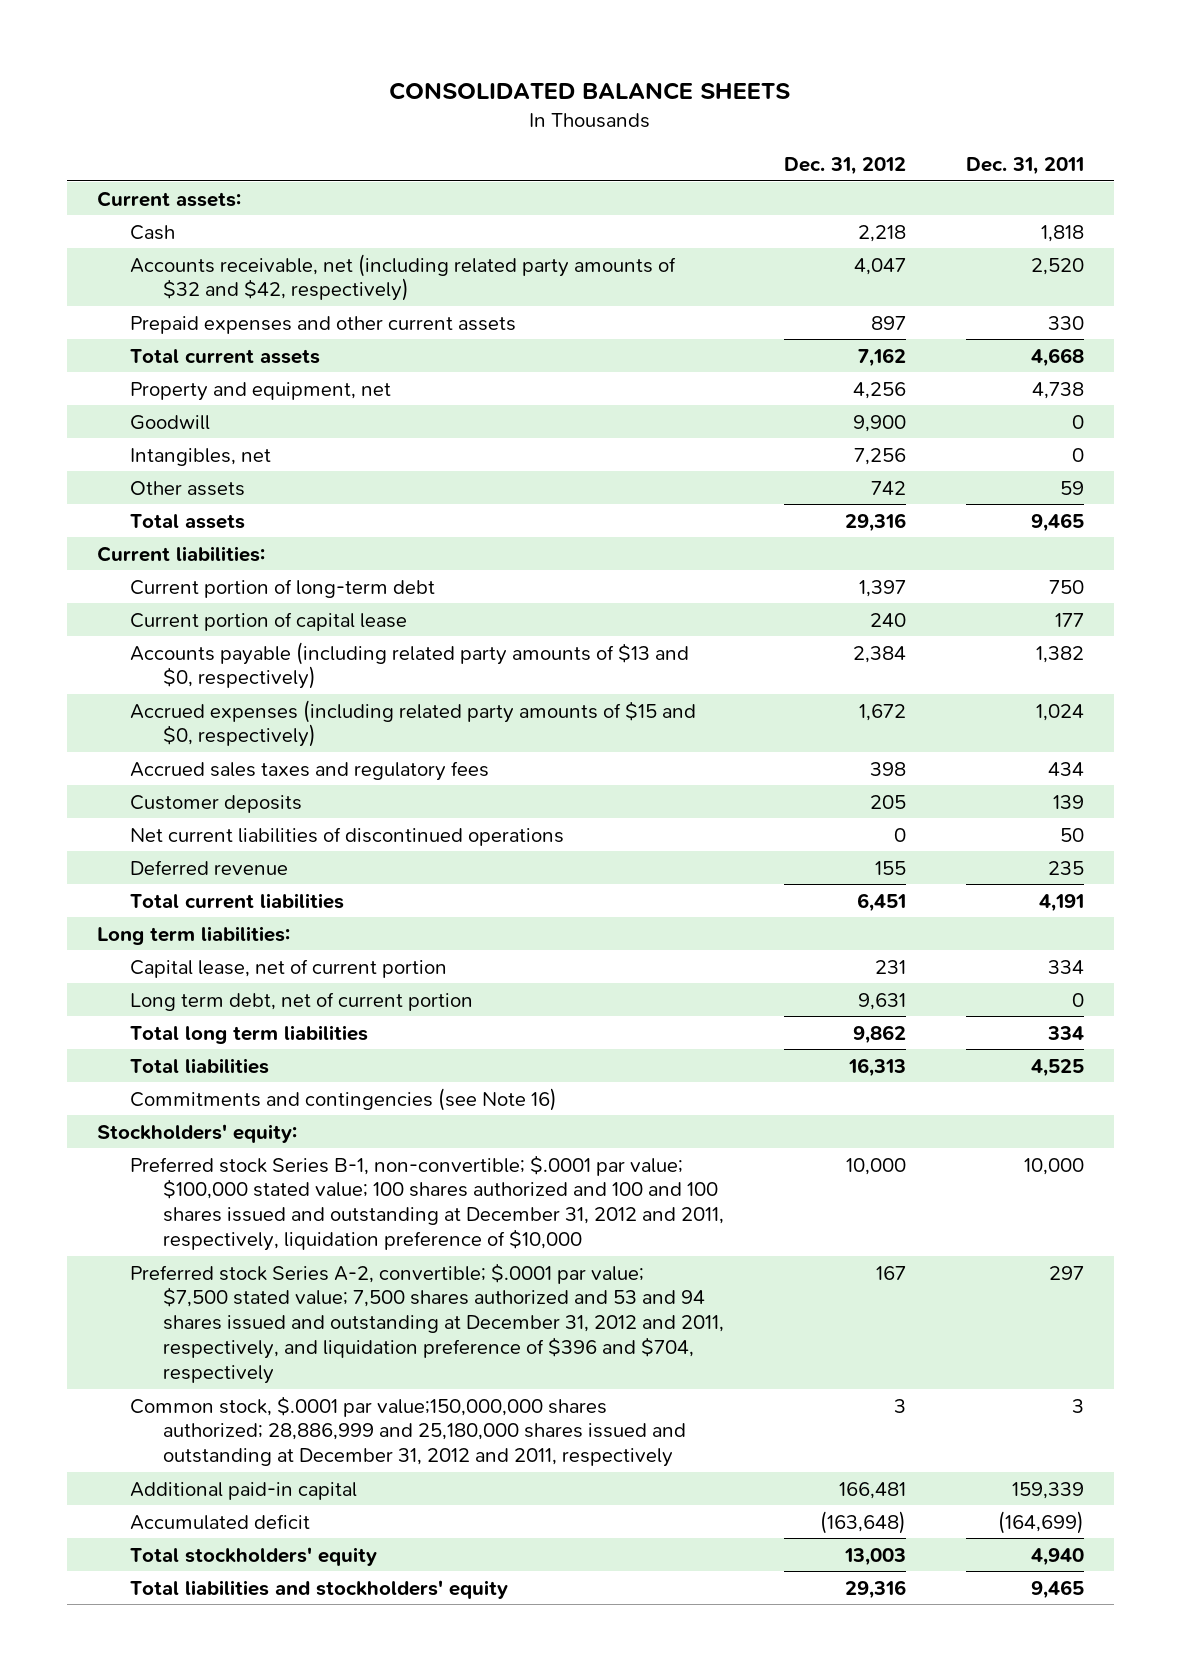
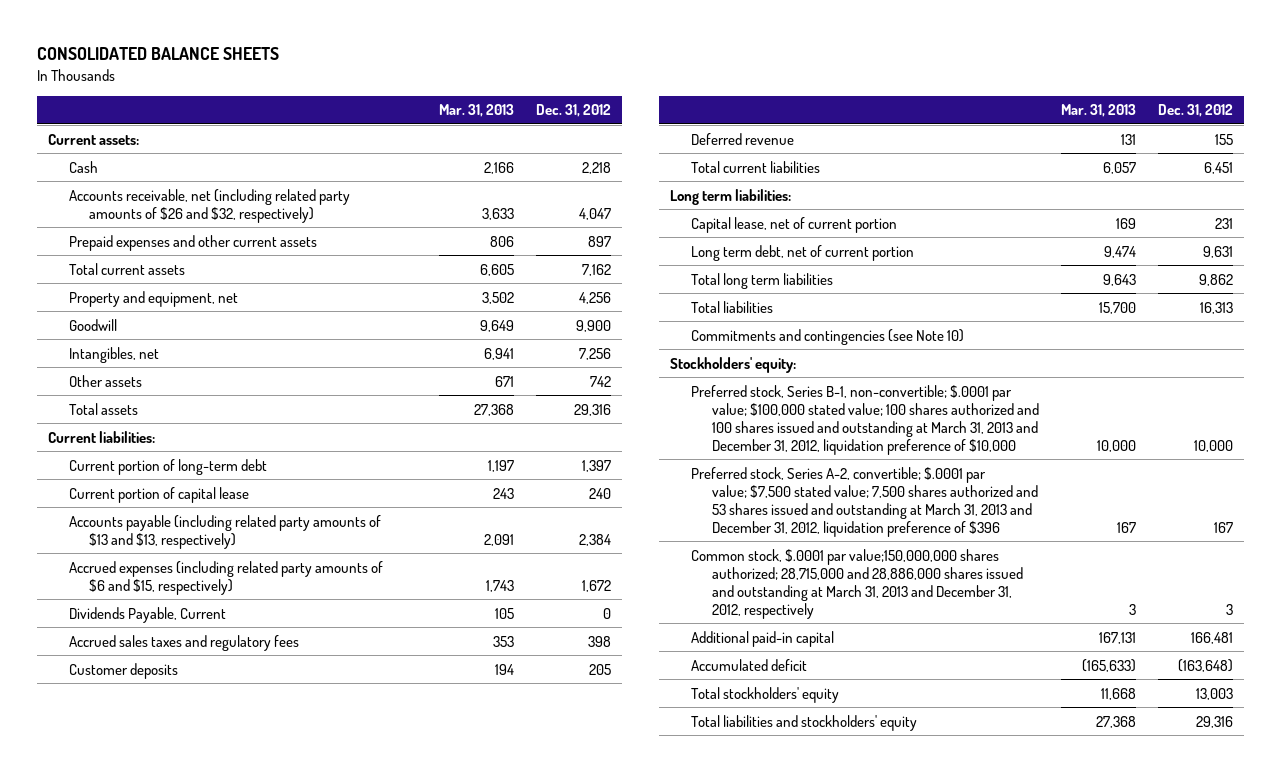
[965,157,1084,176] Dec. 31, 2011 -> none
none -> [438,104,514,118] Mar. 31, 2013
[129,253,676,302] Accounts receivable, net (including related party amounts of $32 and $42, respectively) -> [68,188,350,223] Accounts receivable, net (including related party amounts of $26 and $32, respectively)
[129,641,689,690] Accounts payable (including related party amounts of $13 and $0, respectively) -> [68,514,381,549] Accounts payable (including related party amounts of $13 and $13, respectively)
[129,699,696,748] Accrued expenses (including related party amounts of $15 and $0, respectively) -> [68,560,383,595] Accrued expenses (including related party amounts of $6 and $15, respectively)
none -> [68,606,226,623] Dividends Payable, Current
[129,826,564,846] Net current liabilities of discontinued operations -> none
[129,1087,557,1111] Commitments and contingencies (see Note 16) -> [691,328,965,345] Commitments and contingencies (see Note 10)
[129,1154,724,1252] Preferred stock Series B-1, non-convertible; $.0001 par value; $100,000 stated value; 100 shares authorized and 100 and 100 shares issued and outstanding at December 31, 2012 and 2011, respectively, liquidation preference of $10,000 -> [691,384,1040,455] Preferred stock, Series B-1, non-convertible; $.0001 par value; $100,000 stated value; 100 shares authorized and 100 shares issued and outstanding at March 31, 2013 and December 31, 2012, liquidation preference of $10,000
[129,1262,724,1385] Preferred stock Series A-2, convertible; $.0001 par value; $7,500 stated value; 7,500 shares authorized and 53 and 94 shares issued and outstanding at December 31, 2012 and 2011, respectively, and liquidation preference of $396 and $704, respectively -> [691,466,1039,537] Preferred stock, Series A-2, convertible; $.0001 par value; $7,500 stated value; 7,500 shares authorized and 53 shares issued and outstanding at March 31, 2013 and December 31, 2012, liquidation preference of $396
[129,1395,686,1468] Common stock, $.0001 par value;150,000,000 shares authorized; 28,886,999 and 25,180,000 shares issued and outstanding at December 31, 2012 and 2011, respectively -> [691,548,1024,619] Common stock, $.0001 par value;150,000,000 shares authorized; 28,715,000 and 28,886,000 shares issued and outstanding at March 31, 2013 and December 31, 2012, respectively

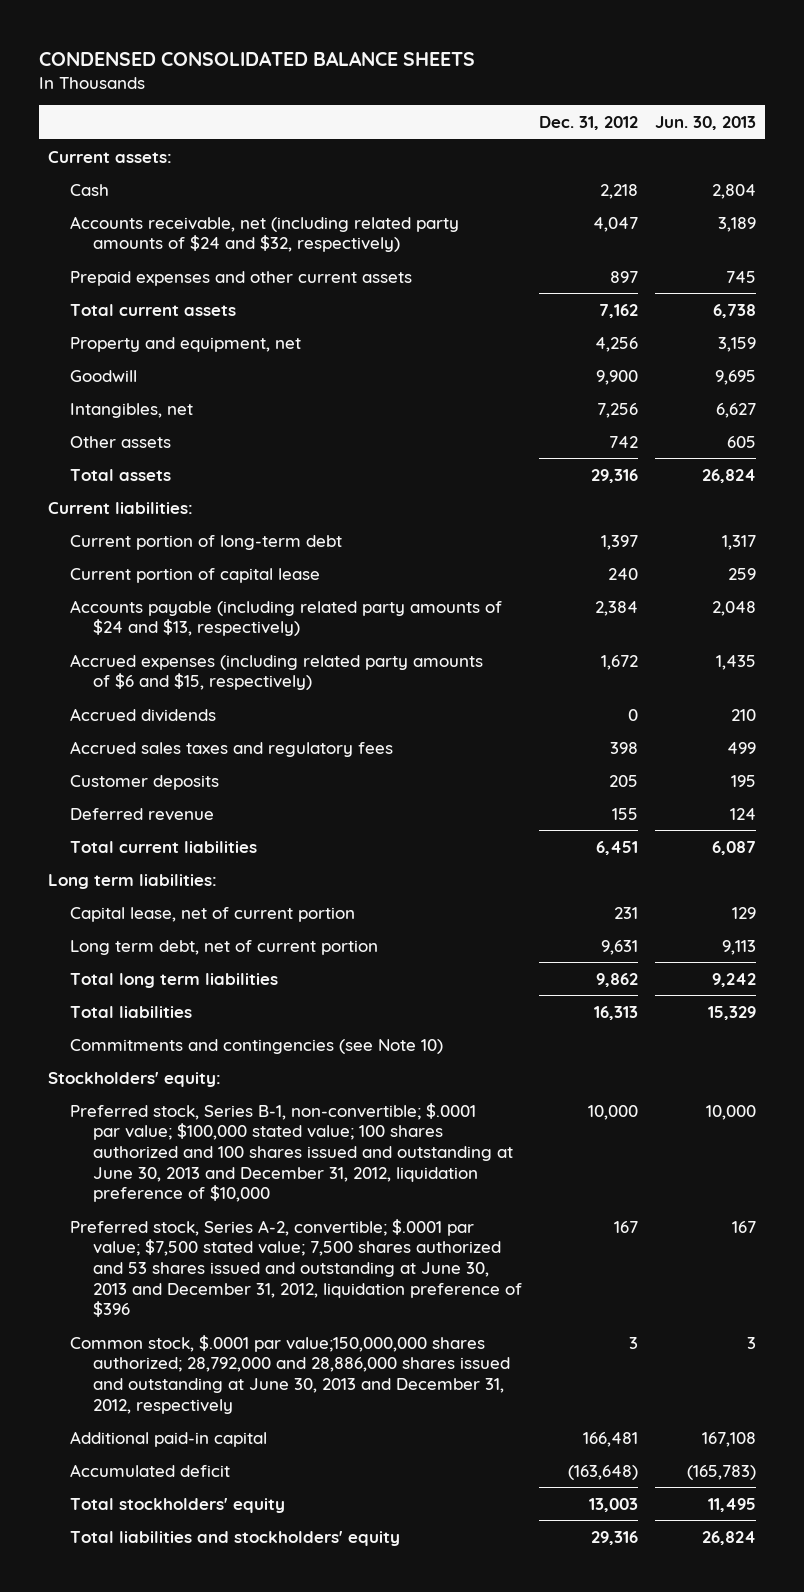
[36,47,279,61] CONSOLIDATED BALANCE SHEETS -> [39,50,476,66] CONDENSED CONSOLIDATED BALANCE SHEETS
[438,104,514,118] Mar. 31, 2013 -> none
none -> [655,116,757,131] Jun. 30, 2013
[68,188,350,223] Accounts receivable, net (including related party amounts of $26 and $32, respectively) -> [70,215,460,253] Accounts receivable, net (including related party amounts of $24 and $32, respectively)
[68,514,381,549] Accounts payable (including related party amounts of $13 and $13, respectively) -> [70,599,503,637] Accounts payable (including related party amounts of $24 and $13, respectively)
[68,606,226,623] Dividends Payable, Current -> [70,707,217,722] Accrued dividends
[691,384,1040,455] Preferred stock, Series B-1, non-convertible; $.0001 par value; $100,000 stated value; 100 shares authorized and 100 shares issued and outstanding at March 31, 2013 and December 31, 2012, liquidation preference of $10,000 -> [70,1102,513,1203] Preferred stock, Series B-1, non-convertible; $.0001 par value; $100,000 stated value; 100 shares authorized and 100 shares issued and outstanding at June 30, 2013 and December 31, 2012, liquidation preference of $10,000
[691,466,1039,537] Preferred stock, Series A-2, convertible; $.0001 par value; $7,500 stated value; 7,500 shares authorized and 53 shares issued and outstanding at March 31, 2013 and December 31, 2012, liquidation preference of $396 -> [70,1218,522,1318] Preferred stock, Series A-2, convertible; $.0001 par value; $7,500 stated value; 7,500 shares authorized and 53 shares issued and outstanding at June 30, 2013 and December 31, 2012, liquidation preference of $396
[691,548,1024,619] Common stock, $.0001 par value;150,000,000 shares authorized; 28,715,000 and 28,886,000 shares issued and outstanding at March 31, 2013 and December 31, 2012, respectively -> [70,1334,510,1414] Common stock, $.0001 par value;150,000,000 shares authorized; 28,792,000 and 28,886,000 shares issued and outstanding at June 30, 2013 and December 31, 2012, respectively

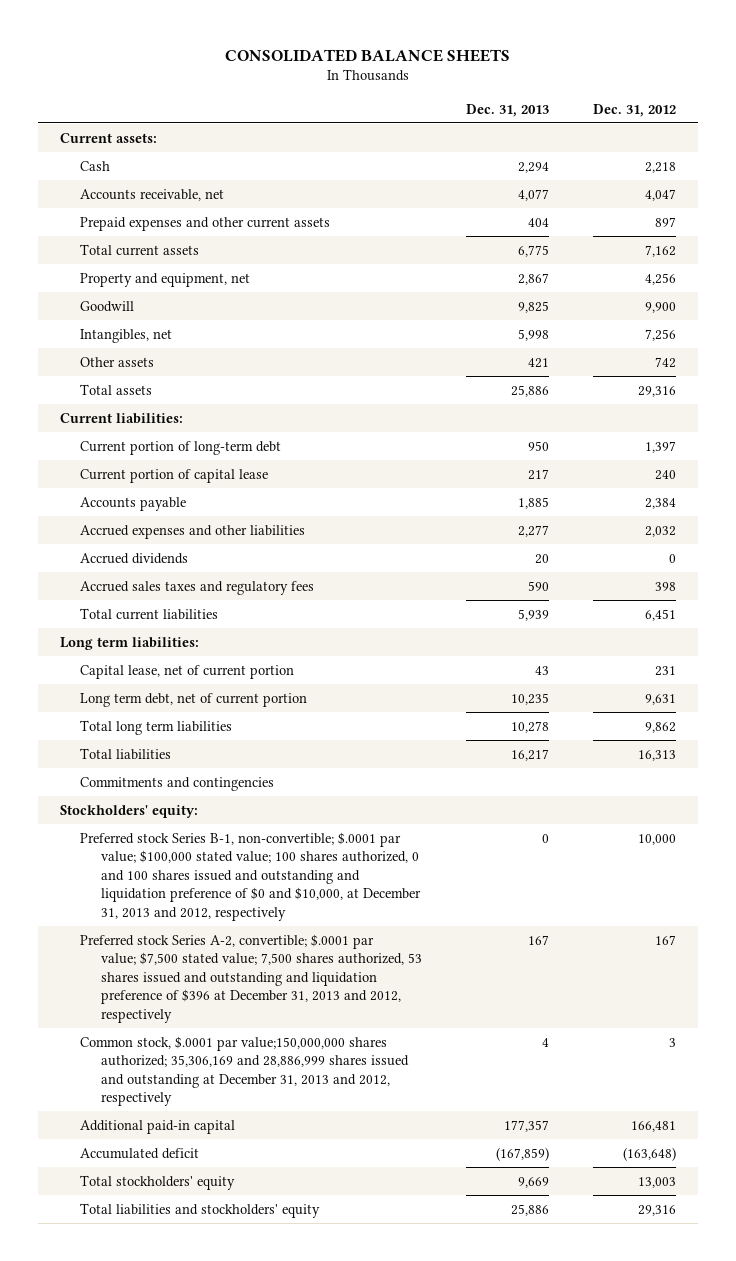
[39,50,476,66] CONDENSED CONSOLIDATED BALANCE SHEETS -> [224,48,510,62] CONSOLIDATED BALANCE SHEETS
[655,116,757,131] Jun. 30, 2013 -> none
none -> [466,103,550,117] Dec. 31, 2013
[70,215,460,253] Accounts receivable, net (including related party amounts of $24 and $32, respectively) -> [80,188,225,201] Accounts receivable, net
[70,599,503,637] Accounts payable (including related party amounts of $24 and $13, respectively) -> [80,496,187,511] Accounts payable
[70,653,484,691] Accrued expenses (including related party amounts of $6 and $15, respectively) -> [80,524,306,539] Accrued expenses and other liabilities
[600,654,638,670] 1,672 -> [645,525,677,537] 2,032
[70,774,220,790] Customer deposits -> none
[70,807,215,821] Deferred revenue -> none
[70,1038,444,1054] Commitments and contingencies (see Note 10) -> [80,776,275,791] Commitments and contingencies
[70,1102,513,1203] Preferred stock, Series B-1, non-convertible; $.0001 par value; $100,000 stated value; 100 shares authorized and 100 shares issued and outstanding at June 30, 2013 and December 31, 2012, liquidation preference of $10,000 -> [80,831,422,921] Preferred stock Series B-1, non-convertible; $.0001 par value; $100,000 stated value; 100 shares authorized, 0 and 100 shares issued and outstanding and liquidation preference of $0 and $10,000, at December 31, 2013 and 2012, respectively
[70,1218,522,1318] Preferred stock, Series A-2, convertible; $.0001 par value; $7,500 stated value; 7,500 shares authorized and 53 shares issued and outstanding at June 30, 2013 and December 31, 2012, liquidation preference of $396 -> [80,933,423,1023] Preferred stock Series A-2, convertible; $.0001 par value; $7,500 stated value; 7,500 shares authorized, 53 shares issued and outstanding and liquidation preference of $396 at December 31, 2013 and 2012, respectively
[70,1334,510,1414] Common stock, $.0001 par value;150,000,000 shares authorized; 28,792,000 and 28,886,000 shares issued and outstanding at June 30, 2013 and December 31, 2012, respectively -> [80,1035,410,1107] Common stock, $.0001 par value;150,000,000 shares authorized; 35,306,169 and 28,886,999 shares issued and outstanding at December 31, 2013 and 2012, respectively

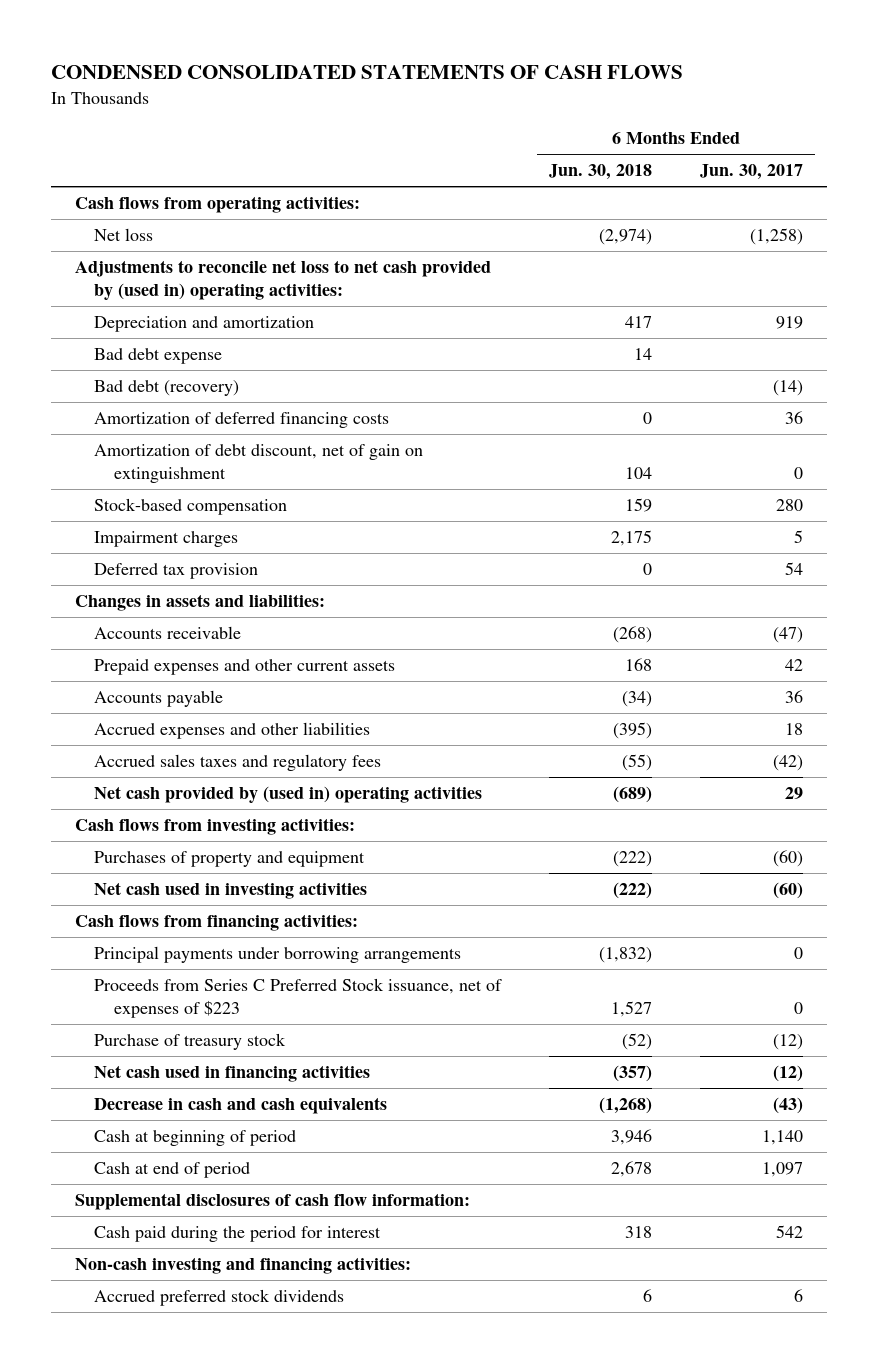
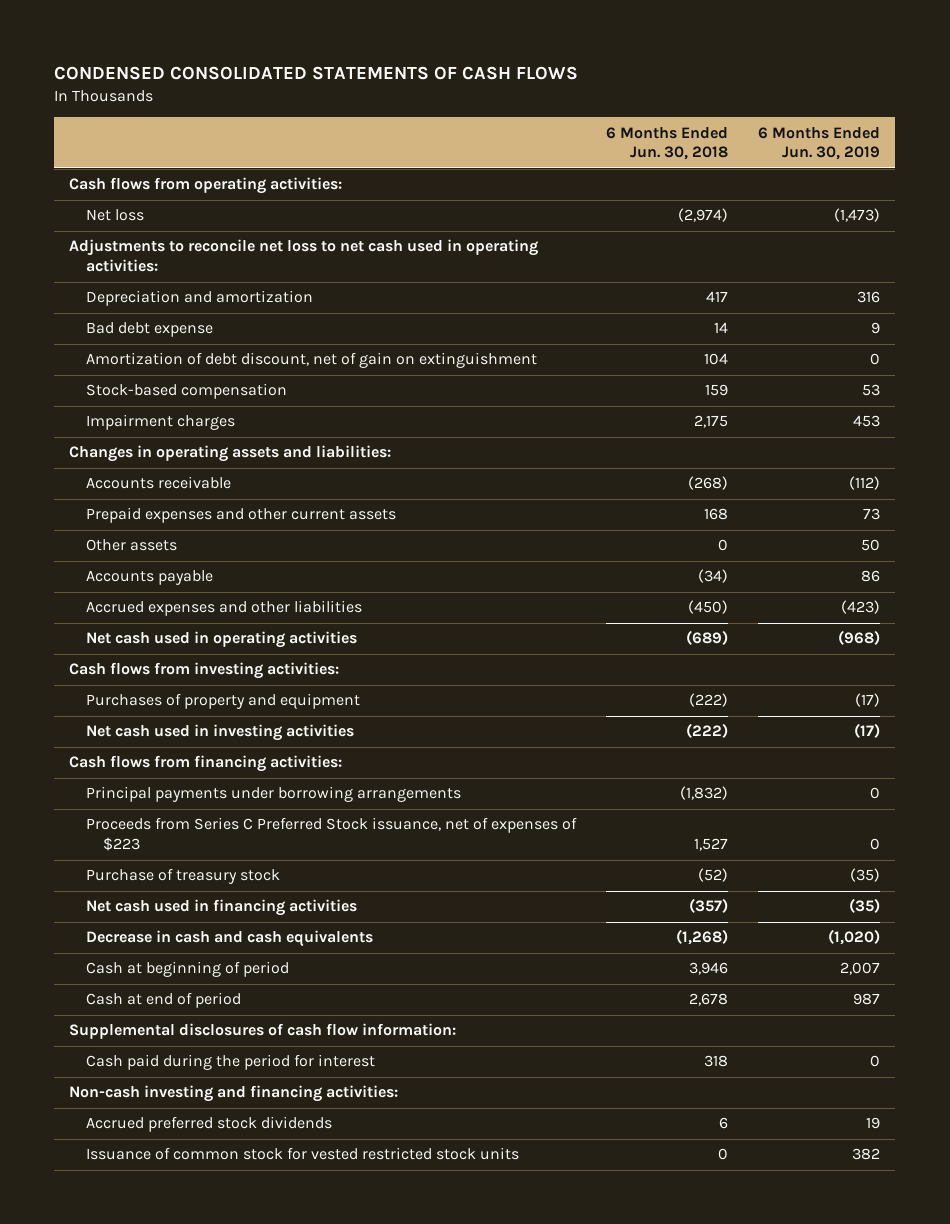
[699,164,803,181] Jun. 30, 2017 -> none
none -> [758,126,881,161] 6 Months Ended Jun. 30, 2019
[74,260,491,301] Adjustments to reconcile net loss to net cash provided by (used in) operating activities: -> [69,239,539,273] Adjustments to reconcile net loss to net cash used in operating activities:
[94,380,240,397] Bad debt (recovery) -> none
[94,412,390,429] Amortization of deferred financing costs -> none
[94,563,259,580] Deferred tax provision -> none
[74,594,325,612] Changes in assets and liabilities: -> [69,445,392,463] Changes in operating assets and liabilities:
none -> [86,539,178,552] Other assets
[94,754,382,772] Accrued sales taxes and regulatory fees -> none
[613,722,653,740] (395) -> [688,600,729,615] (450)
[94,786,483,804] Net cash provided by (used in) operating activities -> [86,631,358,649] Net cash used in operating activities
none -> [86,1147,520,1161] Issuance of common stock for vested restricted stock units

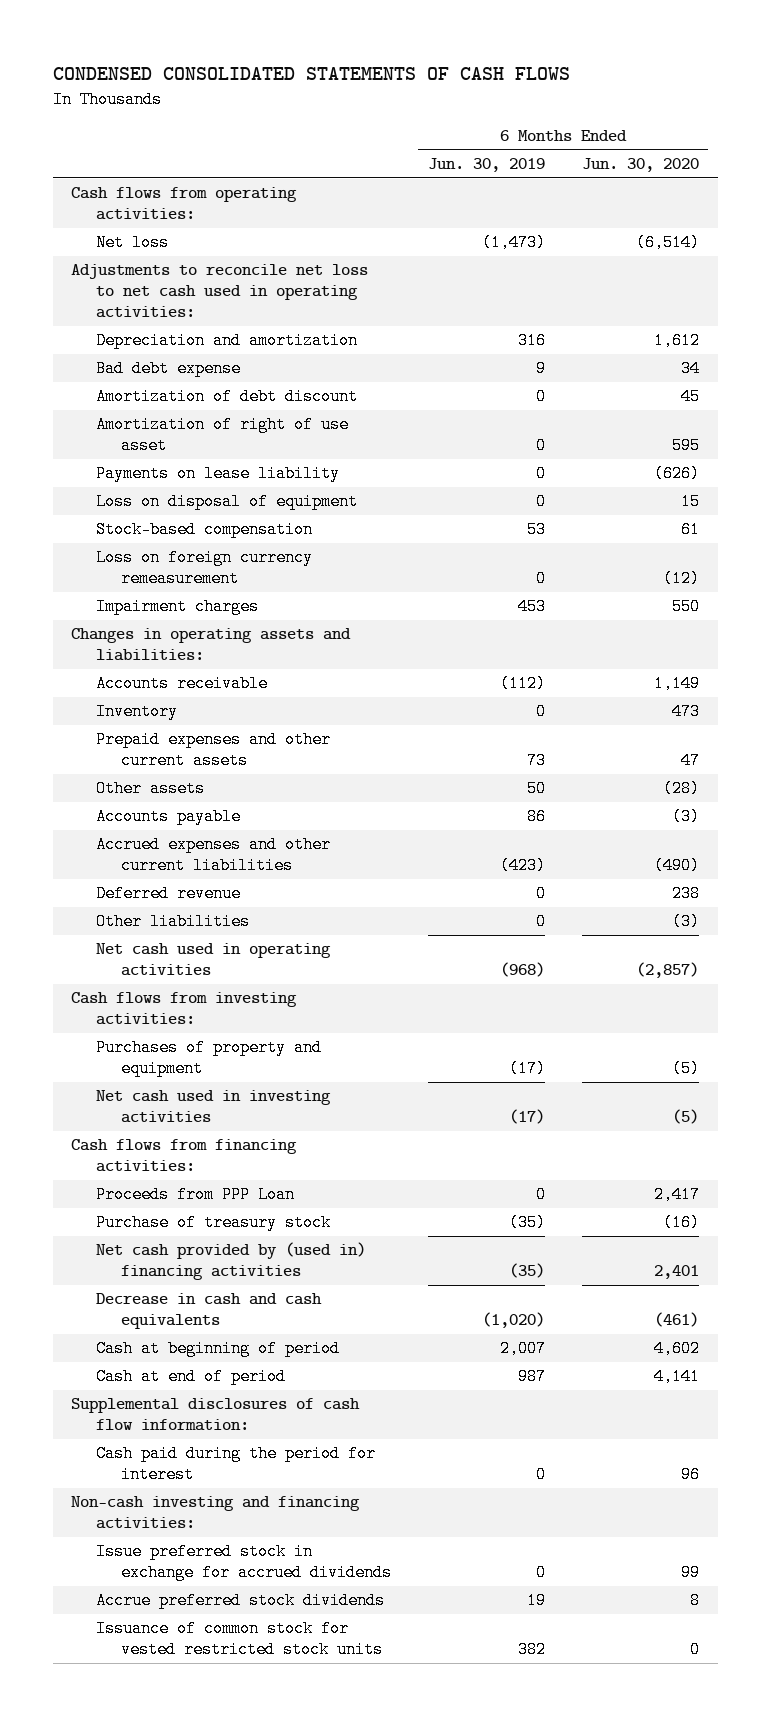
[606,126,729,161] 6 Months Ended Jun. 30, 2018 -> none
none -> [581,158,699,173] Jun. 30, 2020
[86,352,538,369] Amortization of debt discount, net of gain on extinguishment -> [95,388,358,406] Amortization of debt discount
none -> [95,416,349,455] Amortization of right of use asset
none -> [95,465,340,483] Payments on lease liability
none -> [95,493,358,511] Loss on disposal of equipment
none -> [95,549,313,588] Loss on foreign currency remeasurement
none -> [95,703,178,721] Inventory
[86,600,363,617] Accrued expenses and other liabilities -> [95,836,331,875] Accrued expenses and other current liabilities
none -> [95,885,241,903] Deferred revenue
none -> [95,913,250,931] Other liabilities
[86,786,462,803] Principal payments under borrowing arrangements -> none
[86,817,578,852] Proceeds from Series C Preferred Stock issuance, net of expenses of $223 -> none
none -> [95,1186,295,1204] Proceeds from PPP Loan
[86,899,358,917] Net cash used in financing activities -> [95,1242,366,1281] Net cash provided by (used in) financing activities
none -> [95,1543,392,1582] Issue preferred stock in exchange for accrued dividends
[86,1116,333,1133] Accrued preferred stock dividends -> [95,1592,385,1610] Accrue preferred stock dividends

